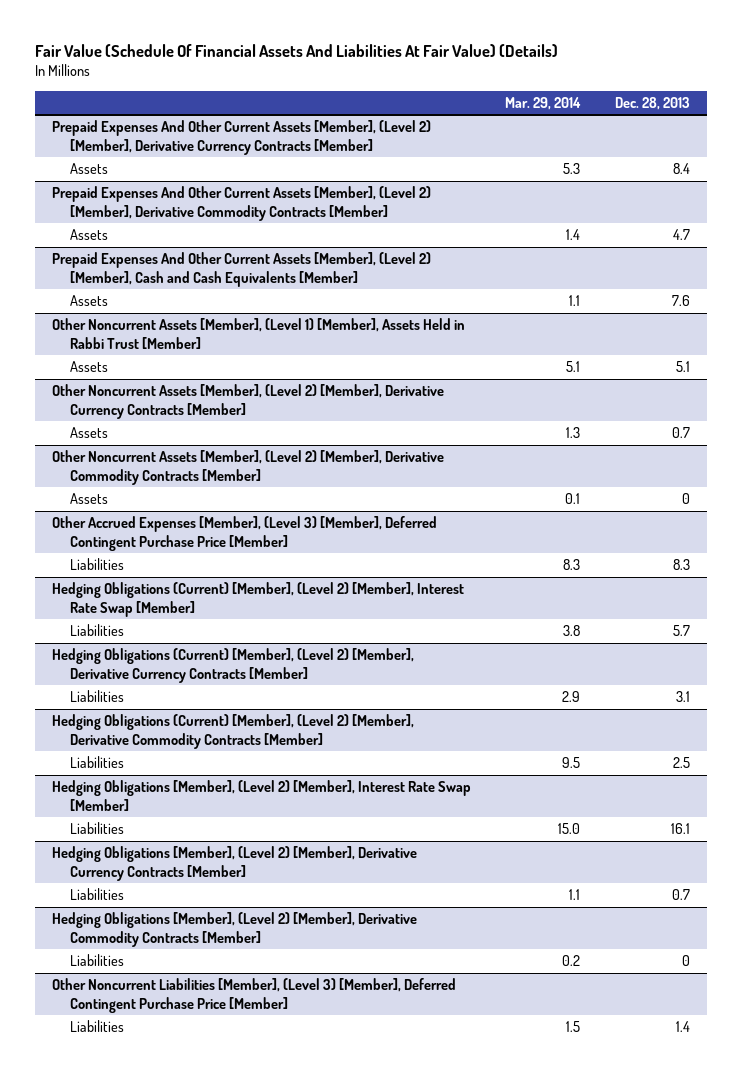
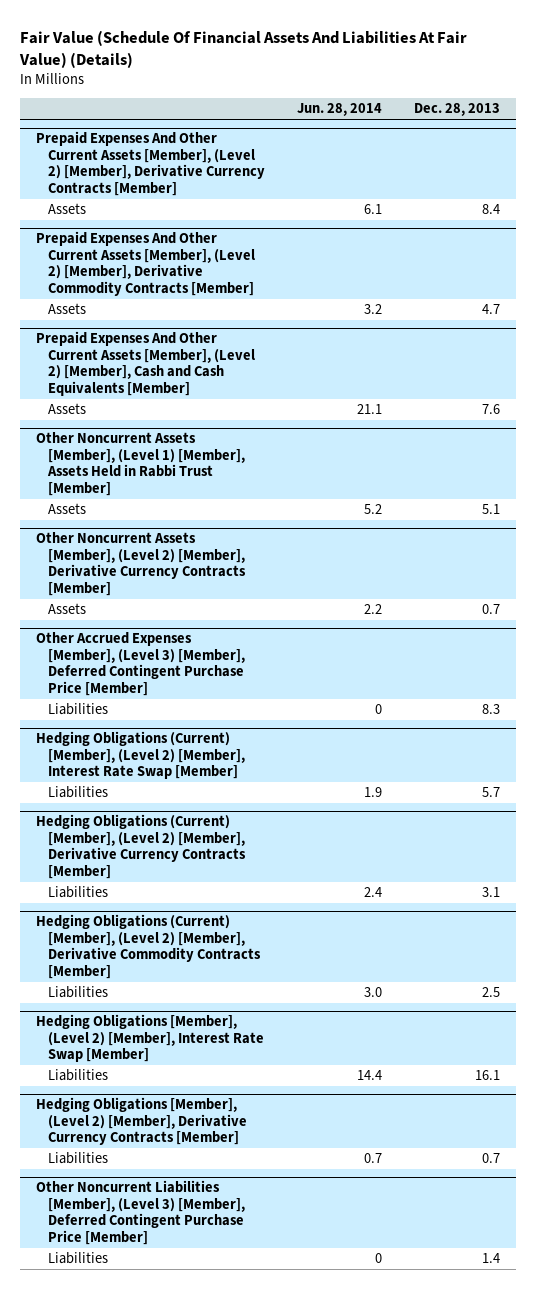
[505,96,582,110] Mar. 29, 2014 -> none
none -> [296,103,382,117] Jun. 28, 2014
[51,450,444,485] Other Noncurrent Assets [Member], (Level 2) [Member], Derivative Commodity Contracts [Member] -> none
[69,493,108,505] Assets -> none
[51,912,417,947] Hedging Obligations [Member], (Level 2) [Member], Derivative Commodity Contracts [Member] -> none
[69,954,124,967] Liabilities -> none

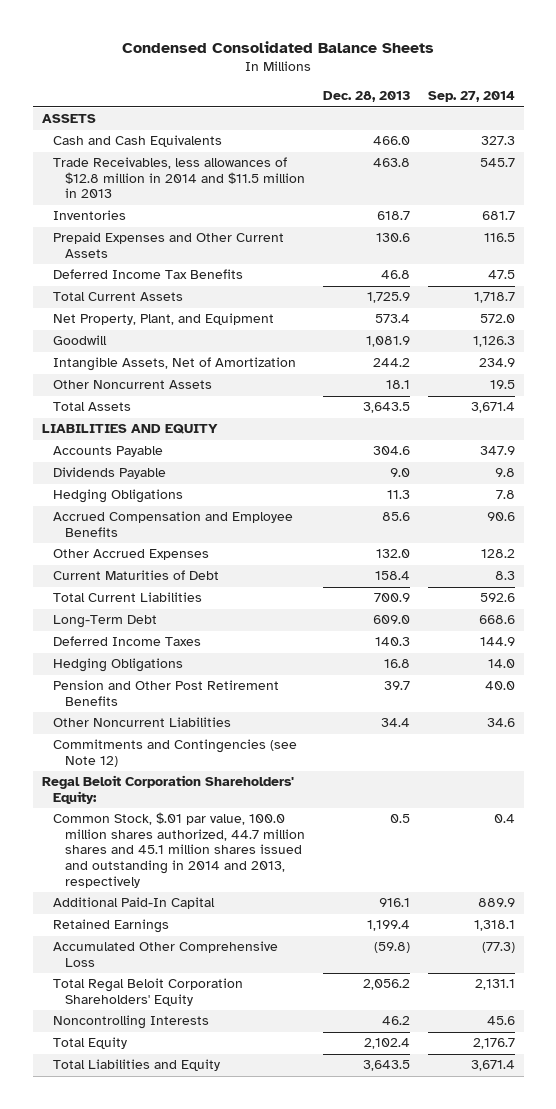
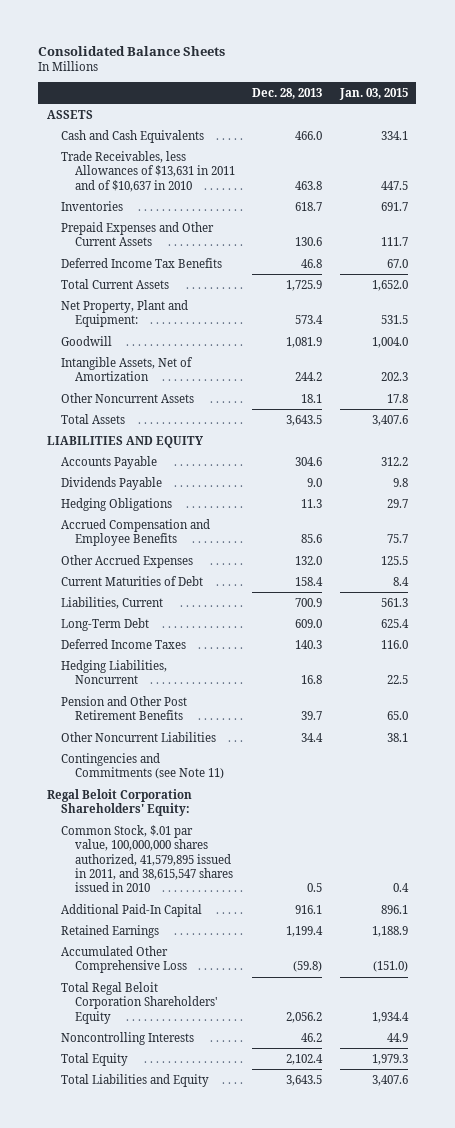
[122,41,435,54] Condensed Consolidated Balance Sheets -> [38,45,226,56] Consolidated Balance Sheets
[427,91,515,103] Sep. 27, 2014 -> none
none -> [338,87,408,100] Jan. 03, 2015
[53,157,306,199] Trade Receivables, less allowances of $12.8 million in 2014 and $11.5 million in 2013 -> [60,150,235,192] Trade Receivables, less Allowances of $13,631 in 2011 and of $10,637 in 2010
[53,313,275,326] Net Property, Plant, and Equipment -> [60,299,188,328] Net Property, Plant and Equipment:
[53,592,203,603] Total Current Liabilities -> [60,596,163,609] Liabilities, Current
[53,658,184,673] Hedging Obligations -> [60,659,167,685] Hedging Liabilities, Noncurrent
[53,739,298,767] Commitments and Contingencies (see Note 12) -> [60,752,224,780] Contingencies and Commitments (see Note 11)
[53,812,306,888] Common Stock, $.01 par value, 100.0 million shares authorized, 44.7 million shares and 45.1 million shares issued and outstanding in 2014 and 2013, respectively -> [60,824,233,893] Common Stock, $.01 par value, 100,000,000 shares authorized, 41,579,895 issued in 2011, and 38,615,547 shares issued in 2010

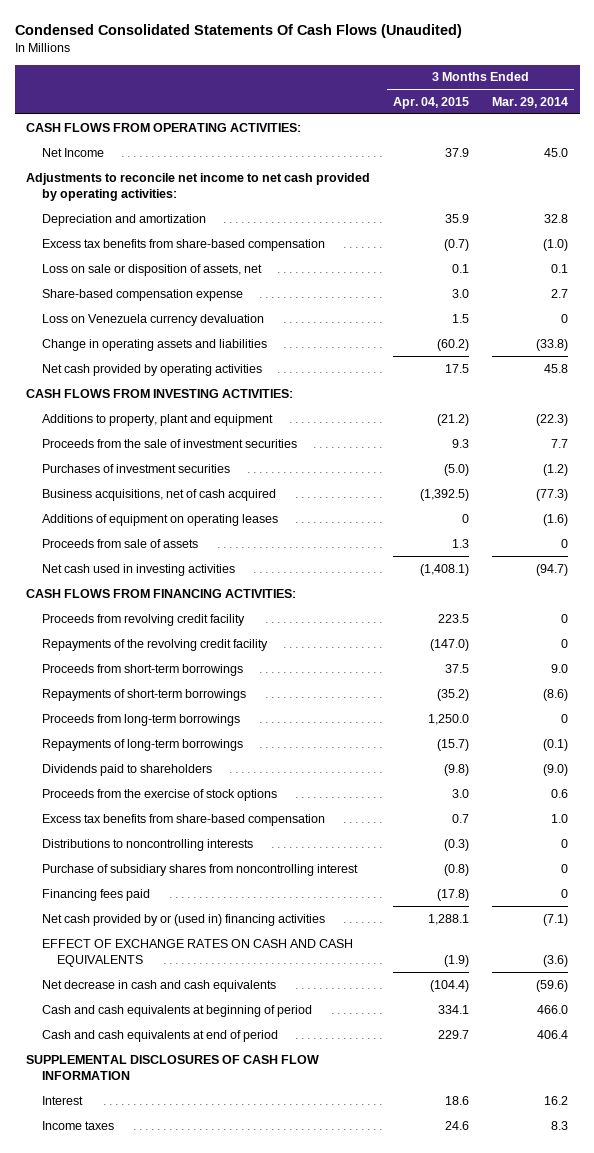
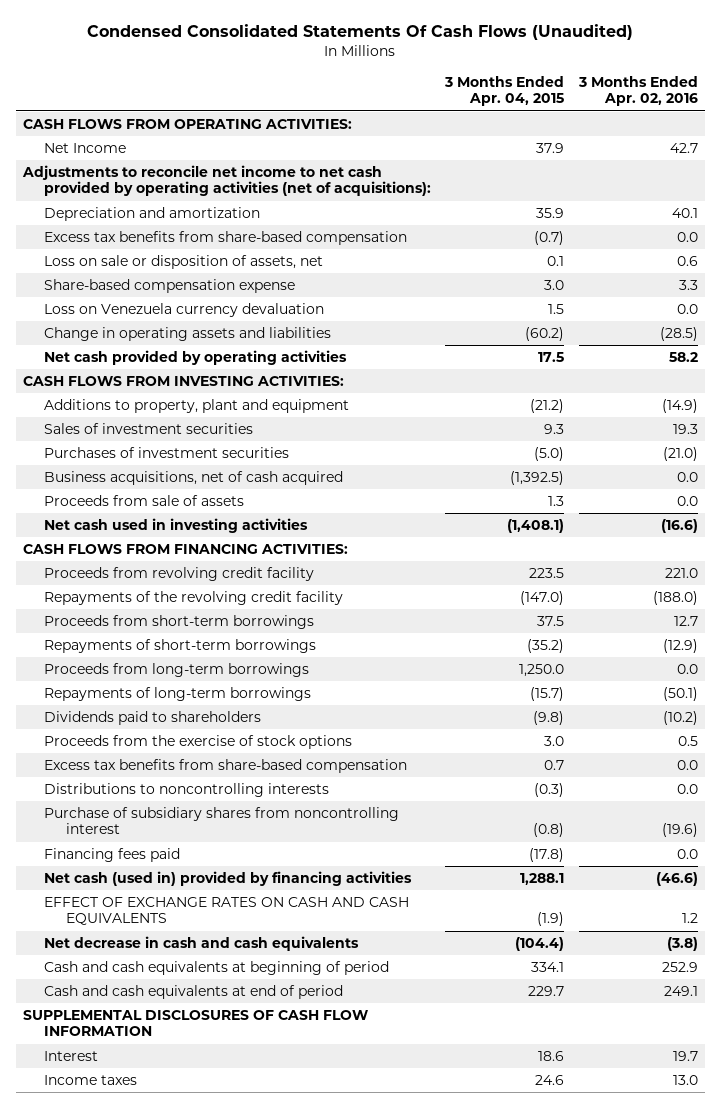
[492,96,569,108] Mar. 29, 2014 -> none
none -> [577,75,698,107] 3 Months Ended Apr. 02, 2016
[26,172,371,201] Adjustments to reconcile net income to net cash provided by operating activities: -> [21,165,432,197] Adjustments to reconcile net income to net cash provided by operating activities (net of acquisitions):
[41,438,297,448] Proceeds from the sale of investment securities -> none
none -> [44,423,254,435] Sales of investment securities
[41,513,278,526] Additions of equipment on operating leases -> none
[41,913,325,926] Net cash provided by or (used in) financing activities -> [44,871,413,887] Net cash (used in) provided by financing activities

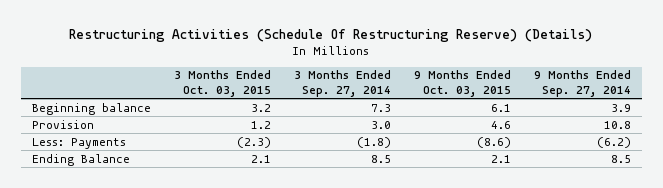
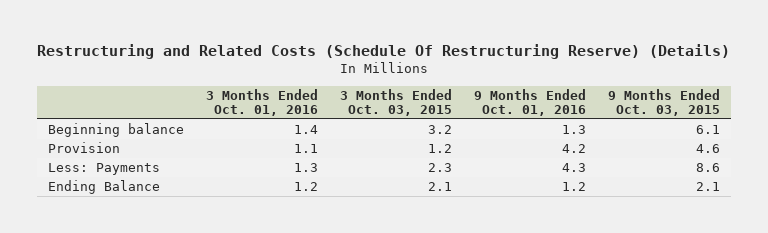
[69,29,593,43] Restructuring Activities (Schedule Of Restructuring Reserve) (Details) -> [36,44,730,60] Restructuring and Related Costs (Schedule Of Restructuring Reserve) (Details)
[293,70,391,97] 3 Months Ended Sep. 27, 2014 -> none
[533,70,631,97] 9 Months Ended Sep. 27, 2014 -> none
none -> [205,88,318,116] 3 Months Ended Oct. 01, 2016
none -> [473,88,586,116] 9 Months Ended Oct. 01, 2016
[237,136,272,148] (2.3) -> [427,162,452,172] 2.3
[476,136,511,148] (8.6) -> [695,162,720,172] 8.6

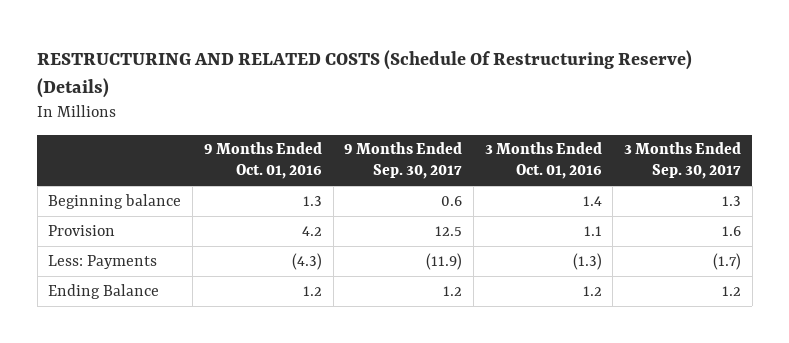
[36,44,730,60] Restructuring and Related Costs (Schedule Of Restructuring Reserve) (Details) -> [37,49,693,98] RESTRUCTURING AND RELATED COSTS (Schedule Of Restructuring Reserve) (Details)
[339,88,452,116] 3 Months Ended Oct. 03, 2015 -> none
[607,88,720,116] 9 Months Ended Oct. 03, 2015 -> none
none -> [344,142,463,180] 9 Months Ended Sep. 30, 2017
none -> [623,142,741,180] 3 Months Ended Sep. 30, 2017
[293,162,318,172] 1.3 -> [572,252,602,270] (1.3)
[561,162,586,172] 4.3 -> [291,252,322,270] (4.3)

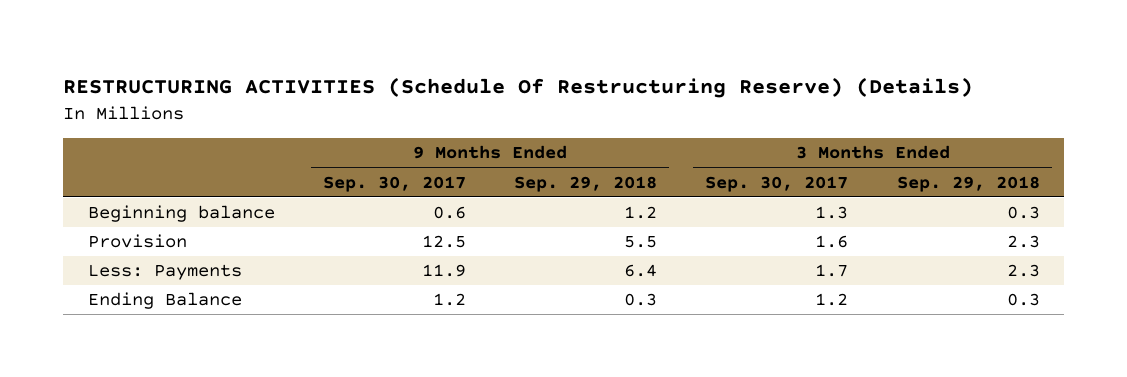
[37,49,693,98] RESTRUCTURING AND RELATED COSTS (Schedule Of Restructuring Reserve) (Details) -> [63,77,974,99] RESTRUCTURING ACTIVITIES (Schedule Of Restructuring Reserve) (Details)
[203,142,322,180] 9 Months Ended Oct. 01, 2016 -> none
[484,142,602,180] 3 Months Ended Oct. 01, 2016 -> none
none -> [514,175,658,192] Sep. 29, 2018
none -> [896,175,1040,192] Sep. 29, 2018
[426,252,463,270] (11.9) -> [421,264,466,278] 11.9
[712,252,741,270] (1.7) -> [815,264,849,278] 1.7

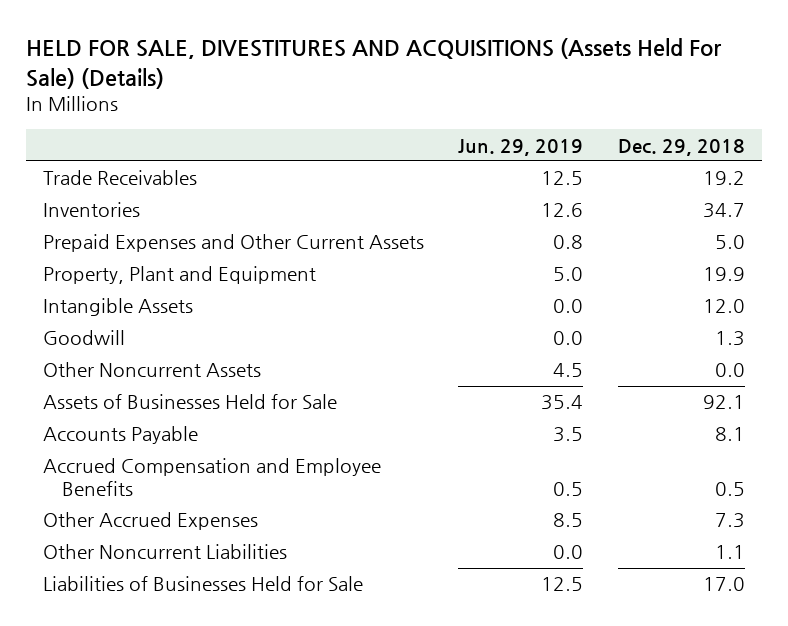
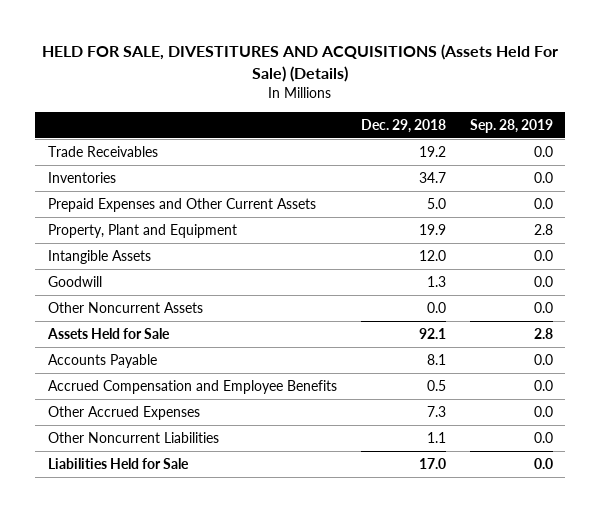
[458,138,584,156] Jun. 29, 2019 -> none
none -> [469,118,553,133] Sep. 28, 2019
[42,394,337,410] Assets of Businesses Held for Sale -> [46,328,170,340] Assets Held for Sale
[42,576,363,592] Liabilities of Businesses Held for Sale -> [47,458,189,470] Liabilities Held for Sale

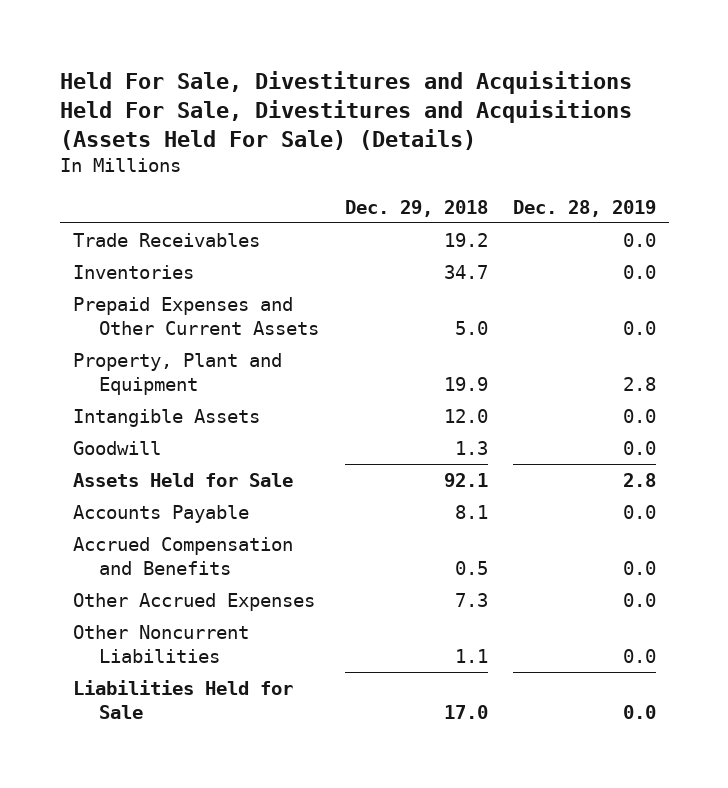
[42,44,559,82] HELD FOR SALE, DIVESTITURES AND ACQUISITIONS (Assets Held For Sale) (Details) -> [59,70,632,150] Held For Sale, Divestitures and Acquisitions Held For Sale, Divestitures and Acquisitions (Assets Held For Sale) (Details)
[469,118,553,133] Sep. 28, 2019 -> none
none -> [512,199,656,217] Dec. 28, 2019
[47,302,203,314] Other Noncurrent Assets -> none
[47,380,337,395] Accrued Compensation and Employee Benefits -> [72,536,293,575] Accrued Compensation and Benefits

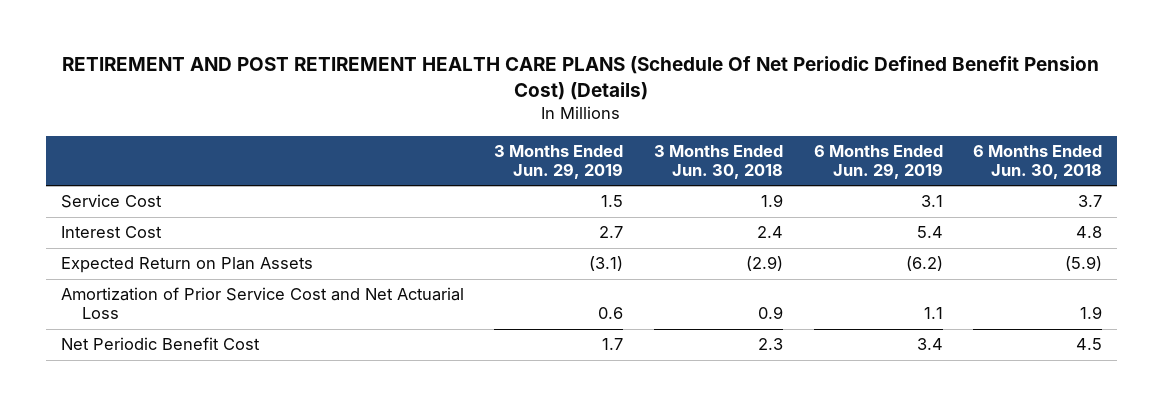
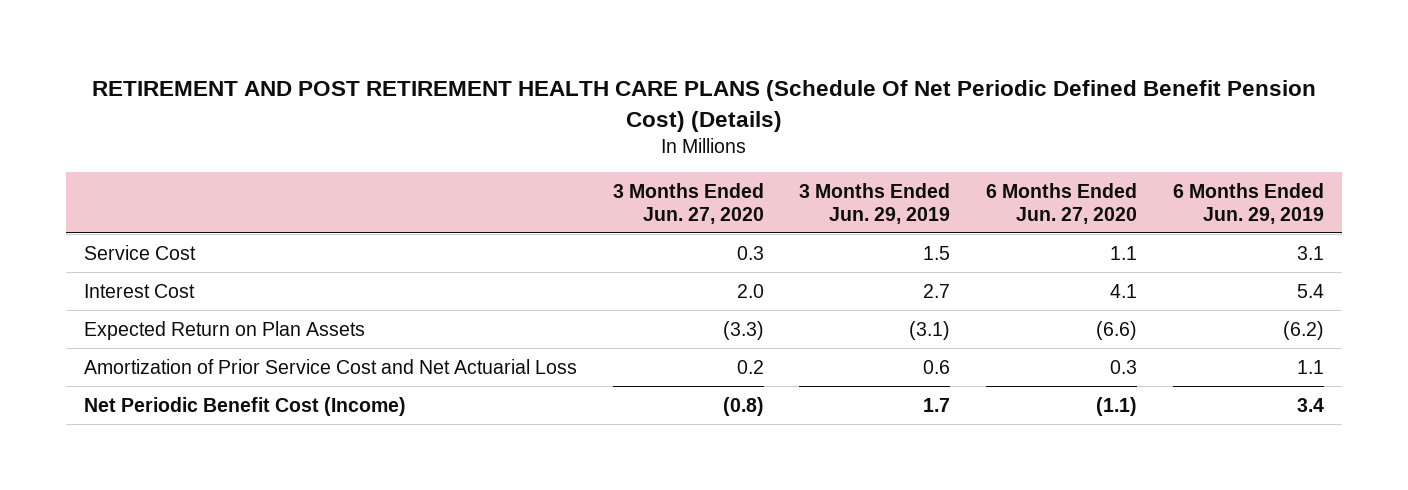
[653,145,783,180] 3 Months Ended Jun. 30, 2018 -> none
[973,145,1103,180] 6 Months Ended Jun. 30, 2018 -> none
none -> [612,183,764,224] 3 Months Ended Jun. 27, 2020
none -> [985,183,1137,224] 6 Months Ended Jun. 27, 2020
[60,337,260,351] Net Periodic Benefit Cost -> [83,396,406,416] Net Periodic Benefit Cost (Income)

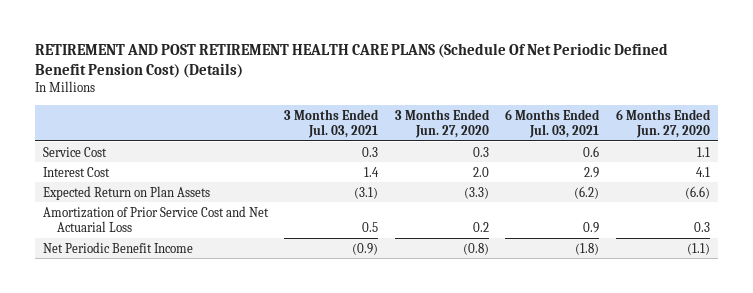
[799,183,951,224] 3 Months Ended Jun. 29, 2019 -> none
[1172,183,1324,224] 6 Months Ended Jun. 29, 2019 -> none
none -> [284,108,380,139] 3 Months Ended Jul. 03, 2021
none -> [505,108,601,139] 6 Months Ended Jul. 03, 2021
[83,396,406,416] Net Periodic Benefit Cost (Income) -> [42,241,193,253] Net Periodic Benefit Income

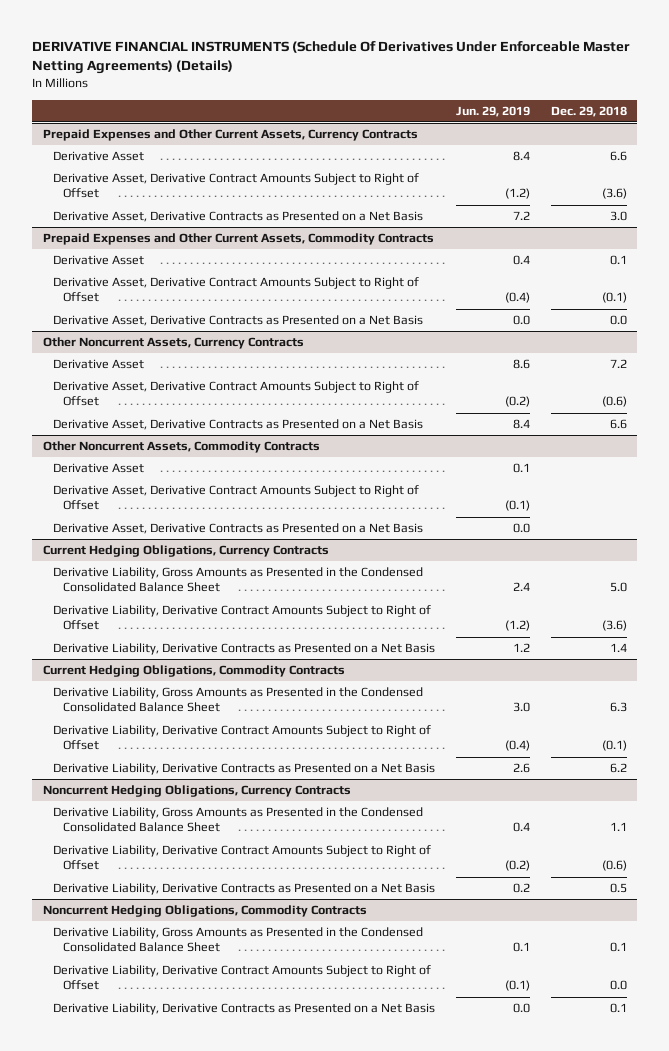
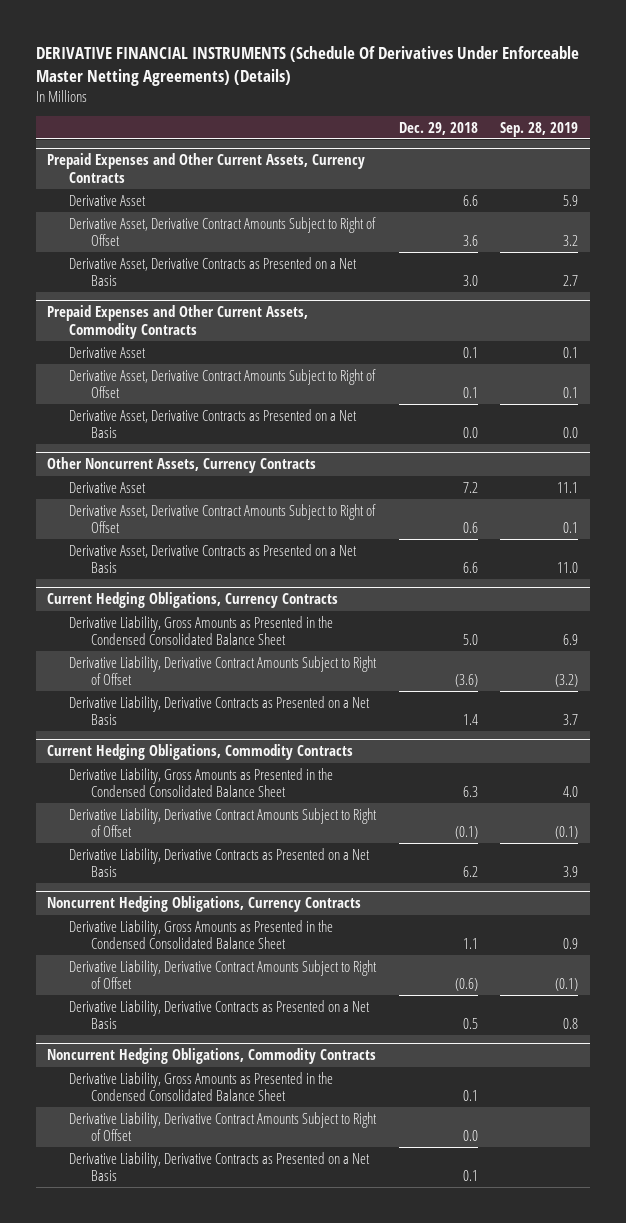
[455,105,530,117] Jun. 29, 2019 -> none
none -> [500,121,579,137] Sep. 28, 2019
[601,188,627,200] (3.6) -> [462,235,478,247] 3.6
[601,292,627,304] (0.1) -> [462,387,478,399] 0.1
[601,396,627,408] (0.6) -> [462,522,478,534] 0.6
[42,441,320,454] Other Noncurrent Assets, Commodity Contracts -> none
[52,463,144,474] Derivative Asset -> none
[52,485,419,511] Derivative Asset, Derivative Contract Amounts Subject to Right of Offset -> none
[52,523,423,535] Derivative Asset, Derivative Contracts as Presented on a Net Basis -> none

